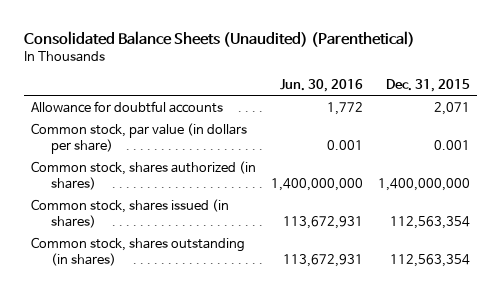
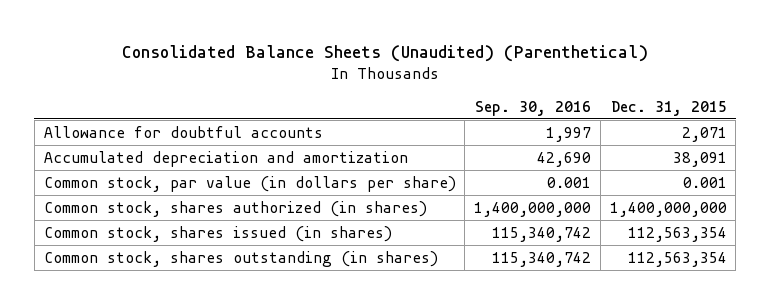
[279,79,363,93] Jun. 30, 2016 -> none
none -> [475,100,592,116] Sep. 30, 2016
none -> [43,150,408,167] Accumulated depreciation and amortization

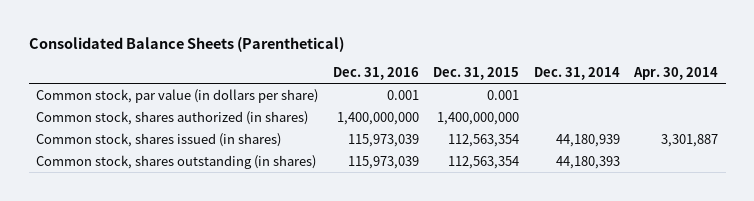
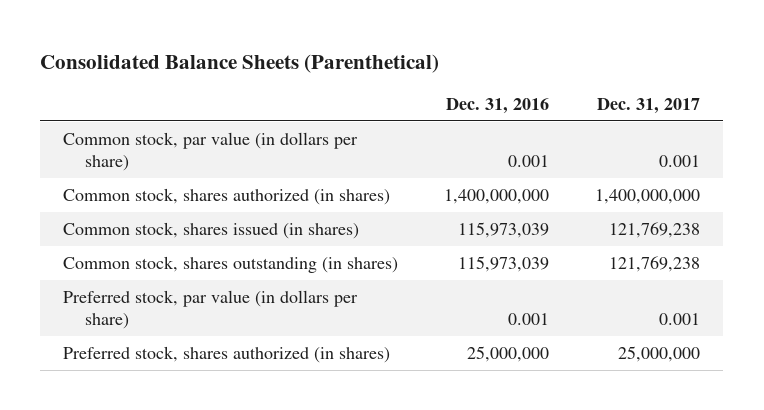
[433,67,520,81] Dec. 31, 2015 -> none
[533,67,620,81] Dec. 31, 2014 -> none
[633,67,719,81] Apr. 30, 2014 -> none
none -> [597,97,701,114] Dec. 31, 2017
none -> [63,289,359,330] Preferred stock, par value (in dollars per share)
none -> [63,345,391,363] Preferred stock, shares authorized (in shares)

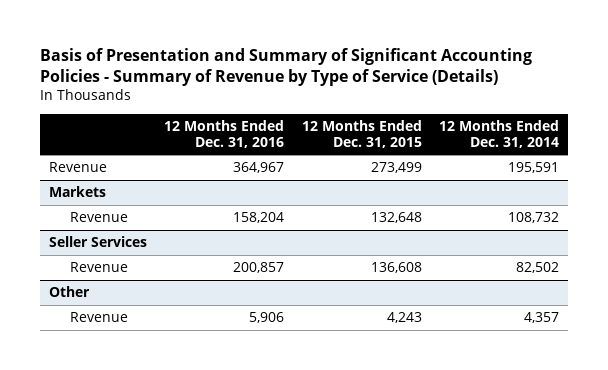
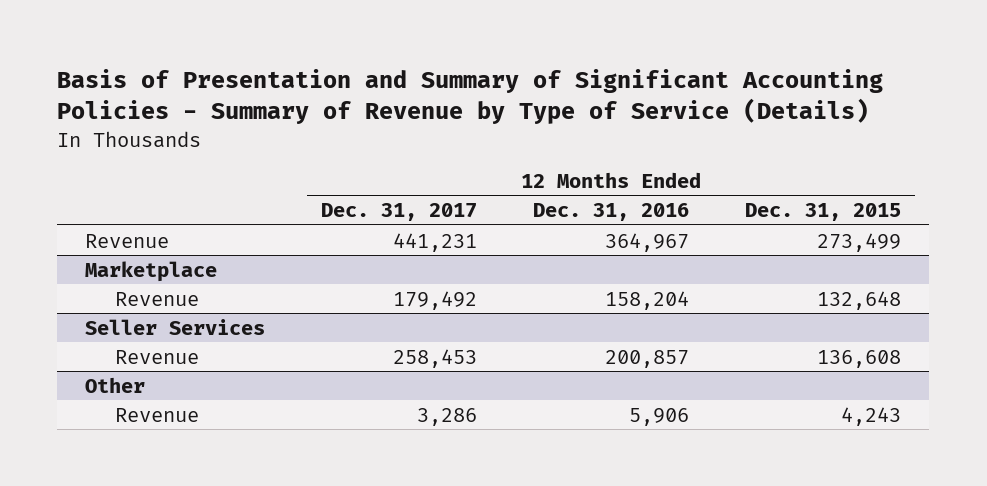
[439,119,560,148] 12 Months Ended Dec. 31, 2014 -> none
none -> [321,203,478,222] Dec. 31, 2017
[48,186,106,198] Markets -> [85,260,218,282] Marketplace

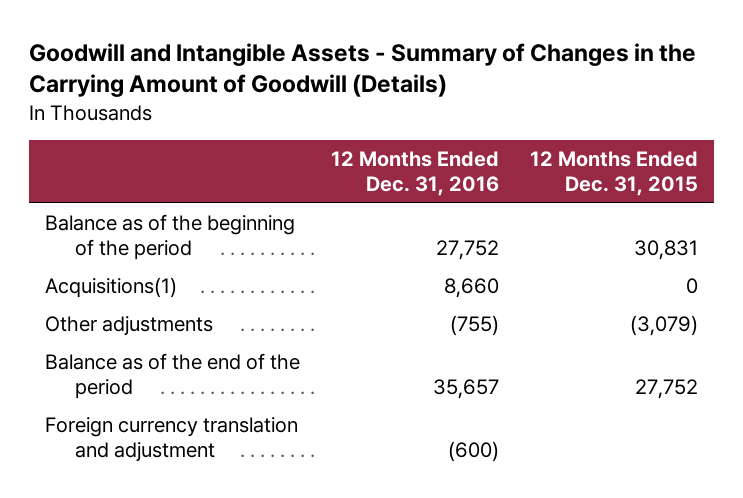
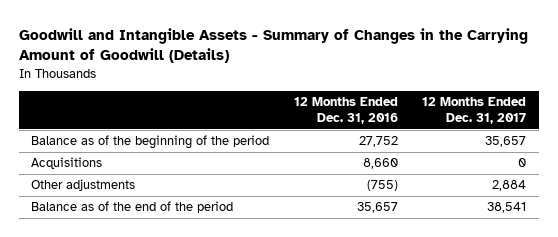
[530,151,699,196] 12 Months Ended Dec. 31, 2015 -> none
none -> [422,97,527,125] 12 Months Ended Dec. 31, 2017
[44,277,177,299] Acquisitions(1) -> [31,157,103,170] Acquisitions
[44,417,298,462] Foreign currency translation and adjustment -> none

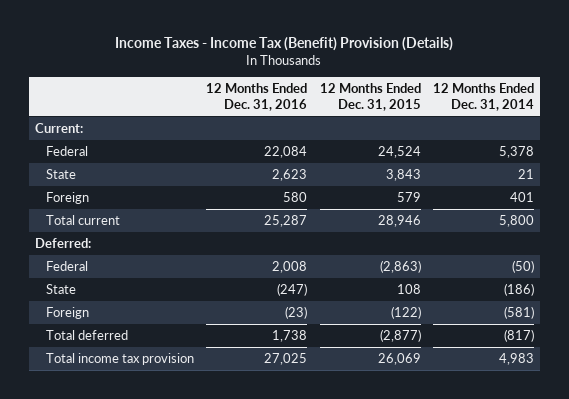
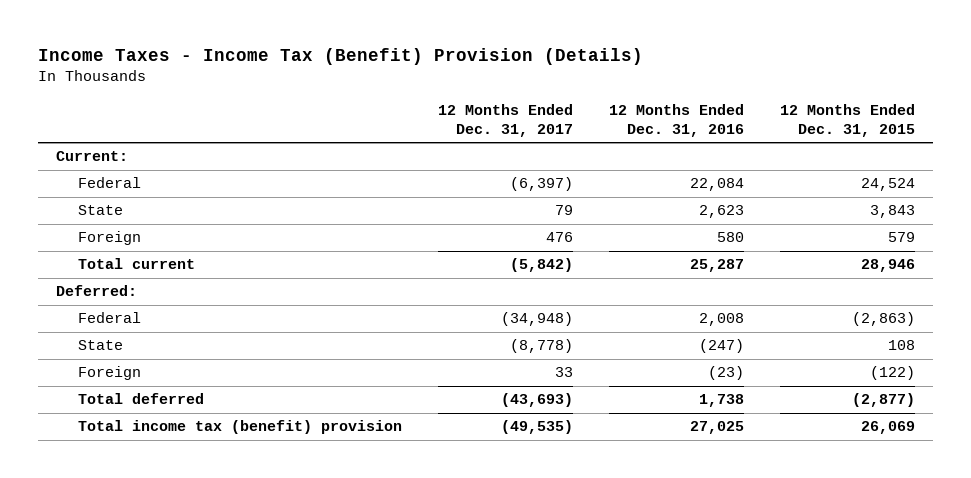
[433,82,535,111] 12 Months Ended Dec. 31, 2014 -> none
none -> [437,103,573,137] 12 Months Ended Dec. 31, 2017
[45,352,194,365] Total income tax provision -> [77,420,402,435] Total income tax (benefit) provision

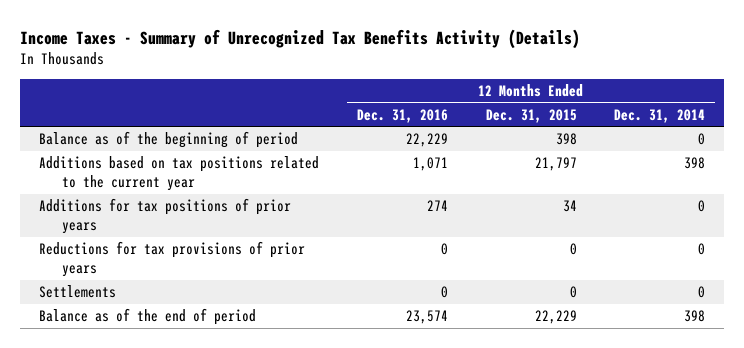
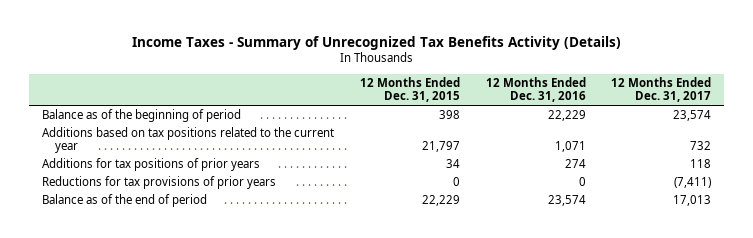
[614,108,706,123] Dec. 31, 2014 -> none
none -> [611,76,712,103] 12 Months Ended Dec. 31, 2017
[39,285,117,299] Settlements -> none

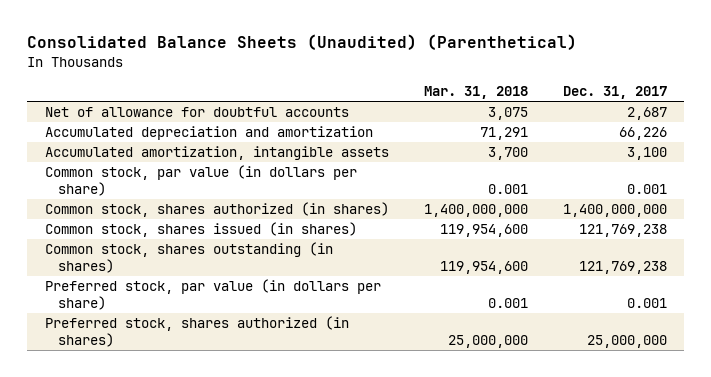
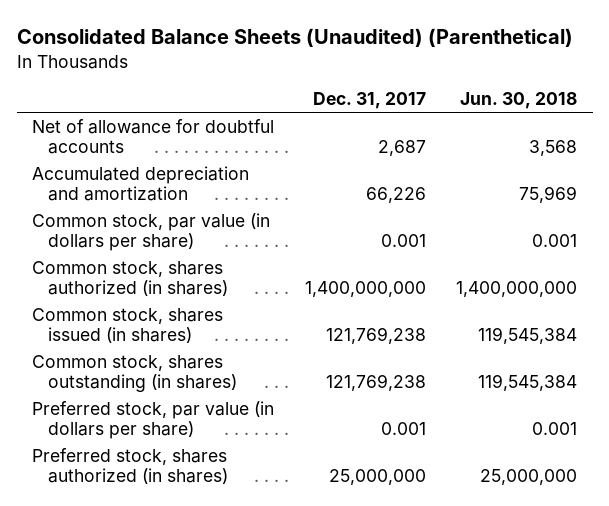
[423,86,528,100] Mar. 31, 2018 -> none
none -> [460,92,578,110] Jun. 30, 2018
[44,146,389,161] Accumulated amortization, intangible assets -> none

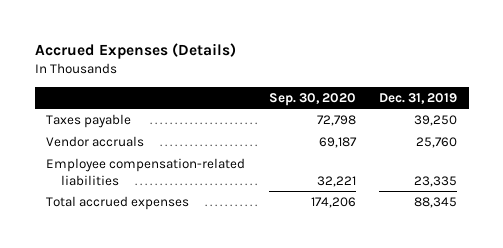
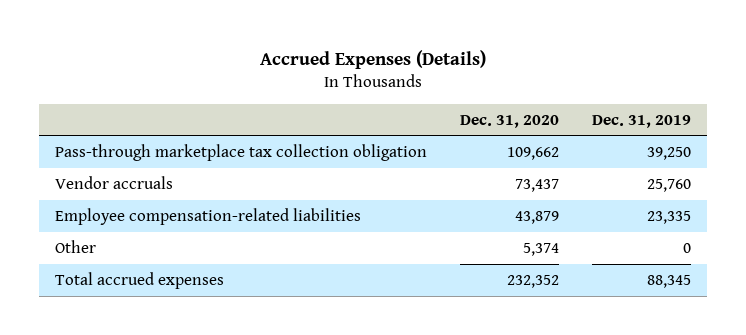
[268,92,356,106] Sep. 30, 2020 -> none
none -> [459,114,559,128] Dec. 31, 2020
[46,114,132,129] Taxes payable -> [55,144,428,162] Pass-through marketplace tax collection obligation
none -> [55,240,97,254] Other

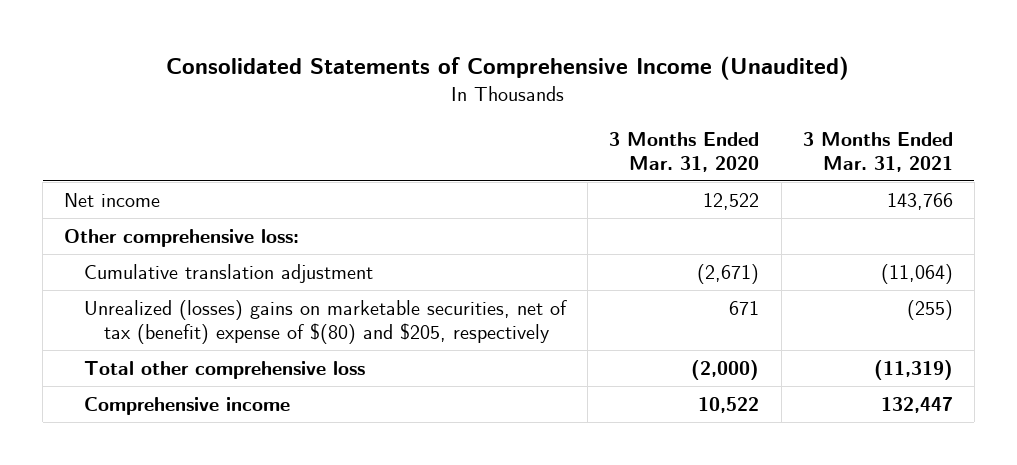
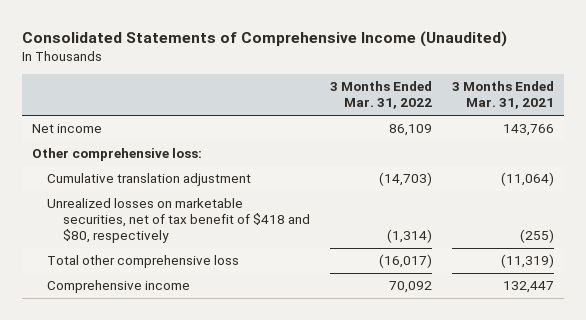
[609,131,760,172] 3 Months Ended Mar. 31, 2020 -> none
none -> [330,81,433,110] 3 Months Ended Mar. 31, 2022
[84,299,568,345] Unrealized (losses) gains on marketable securities, net of tax (benefit) expense of $(80) and $205, respectively -> [47,198,311,244] Unrealized losses on marketable securities, net of tax benefit of $418 and $80, respectively

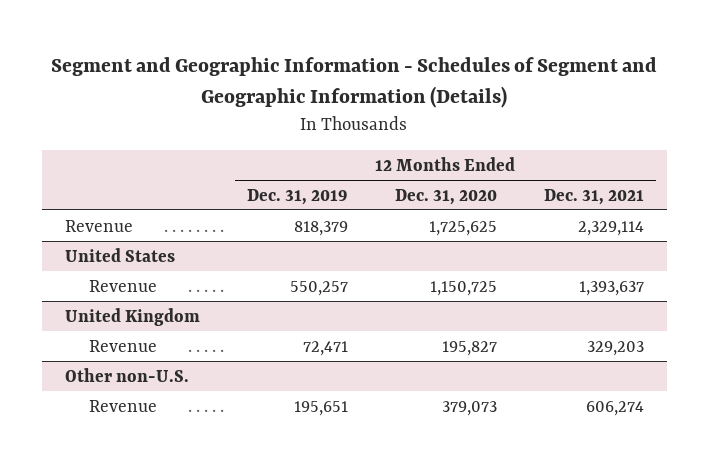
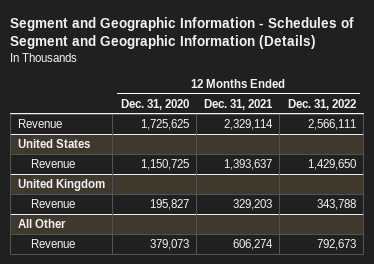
[246,188,348,205] Dec. 31, 2019 -> none
none -> [287,98,356,110] Dec. 31, 2022
[65,367,190,382] Other non-U.S. -> [17,218,66,228] All Other

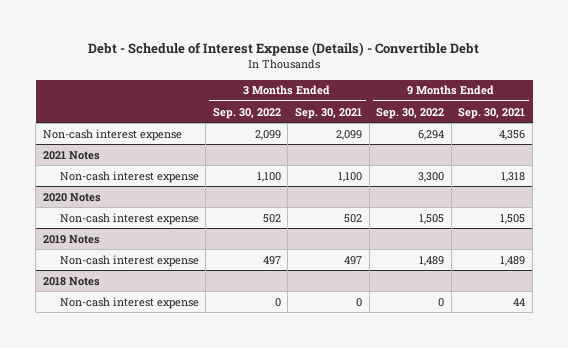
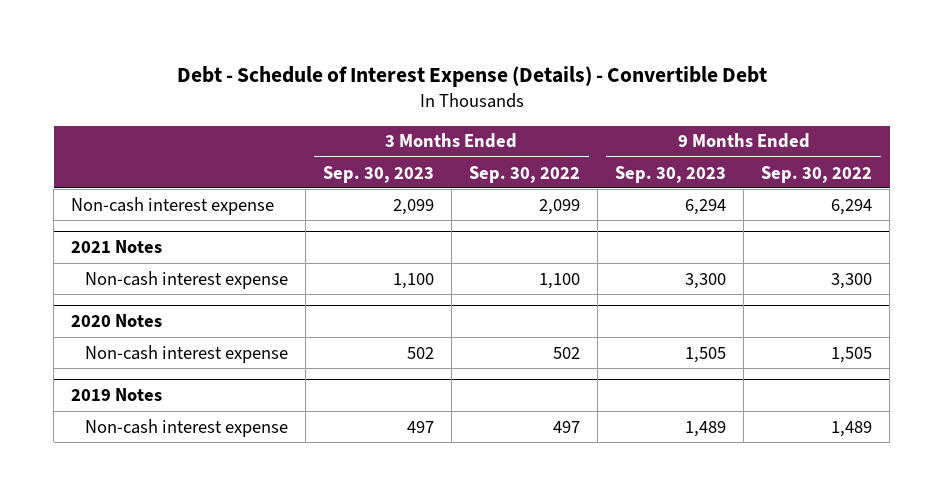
[295,107,363,119] Sep. 30, 2021 -> none
[458,107,526,119] Sep. 30, 2021 -> none
none -> [322,165,434,183] Sep. 30, 2023
none -> [615,165,727,183] Sep. 30, 2023
[42,276,100,286] 2018 Notes -> none
[59,296,199,309] Non-cash interest expense -> none

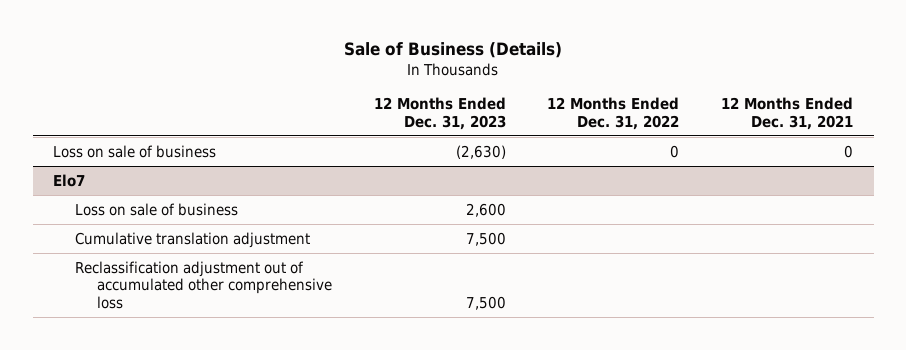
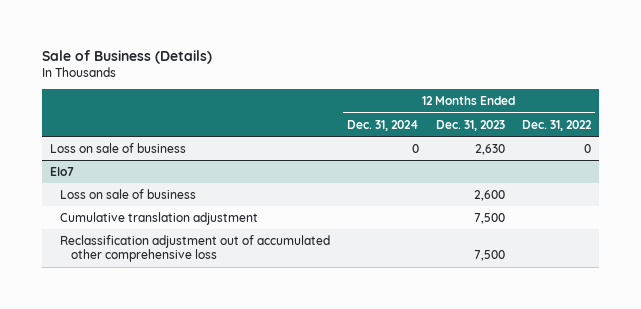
[720,96,853,130] 12 Months Ended Dec. 31, 2021 -> none
none -> [347,119,420,131] Dec. 31, 2024
[455,144,506,159] (2,630) -> [475,144,506,156] 2,630

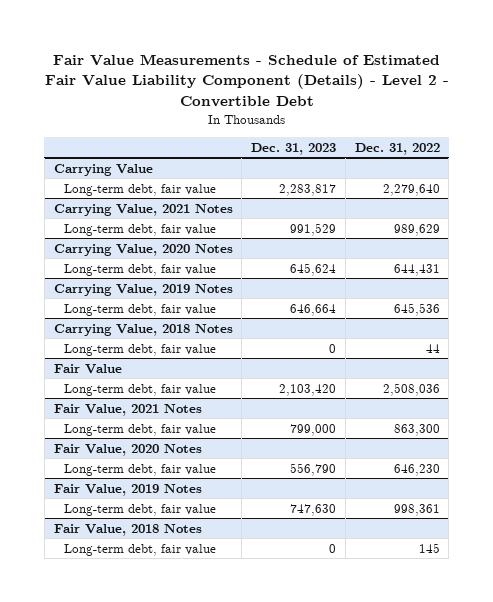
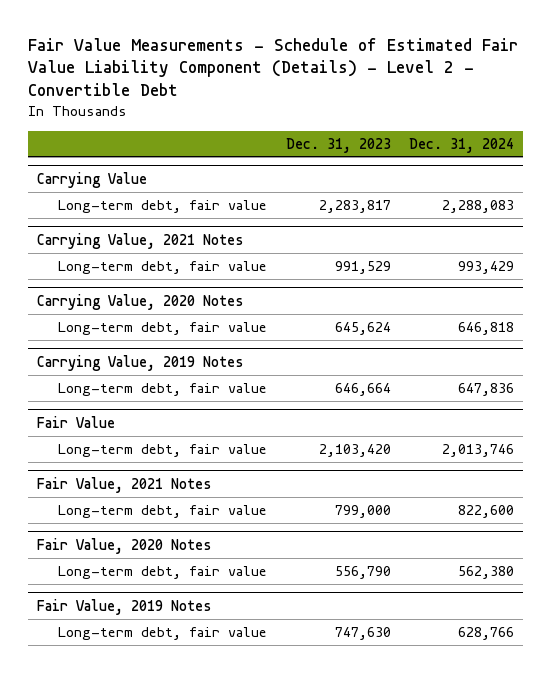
[354,142,440,155] Dec. 31, 2022 -> none
none -> [408,137,514,153] Dec. 31, 2024
[53,323,233,336] Carrying Value, 2018 Notes -> none
[63,343,216,356] Long-term debt, fair value -> none
[53,523,202,536] Fair Value, 2018 Notes -> none
[63,543,216,556] Long-term debt, fair value -> none

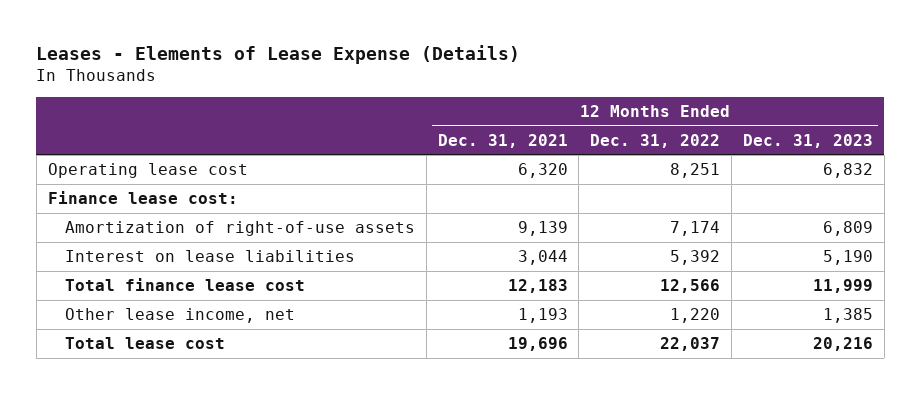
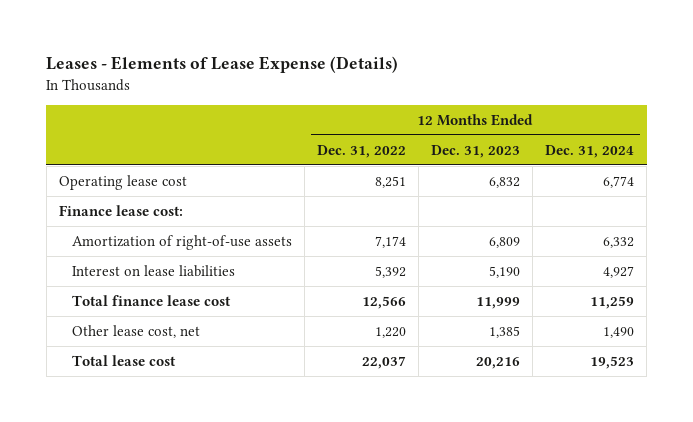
[437,133,568,148] Dec. 31, 2021 -> none
none -> [545,144,635,158] Dec. 31, 2024
[64,307,295,323] Other lease income, net -> [71,324,200,338] Other lease cost, net

